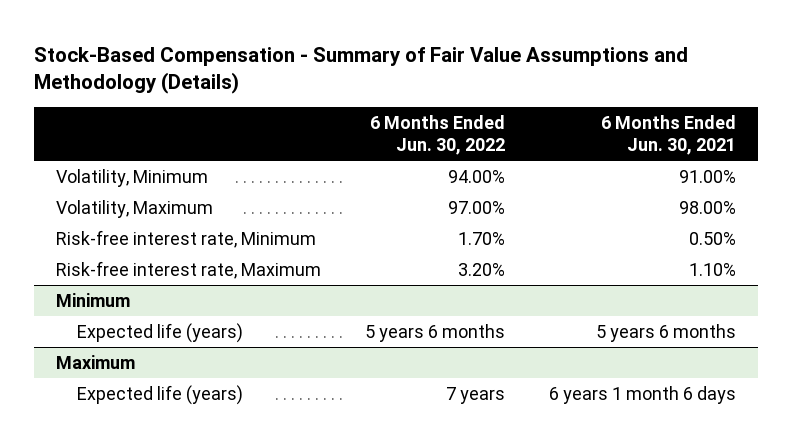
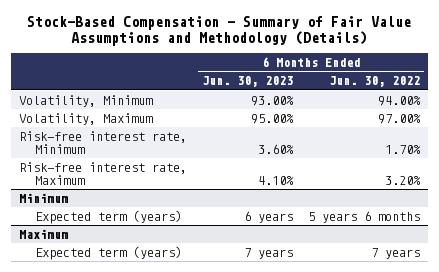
[600,114,736,155] 6 Months Ended Jun. 30, 2021 -> none
none -> [201,76,293,88] Jun. 30, 2023
[77,322,244,343] Expected life (years) -> [34,209,182,224] Expected term (years)
[77,384,244,405] Expected life (years) -> [34,245,182,260] Expected term (years)

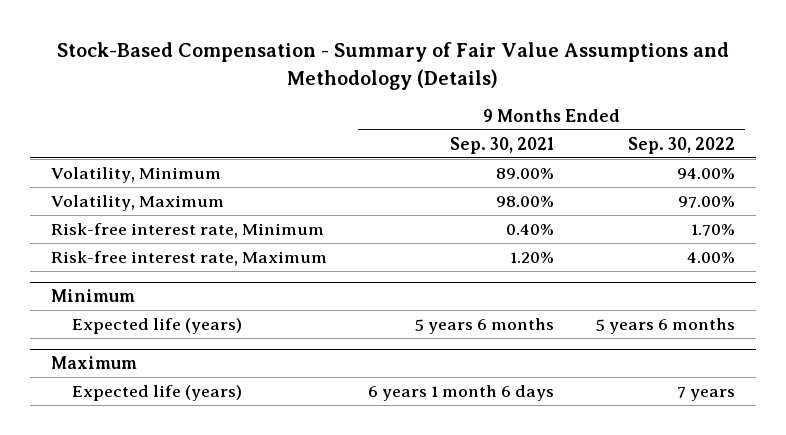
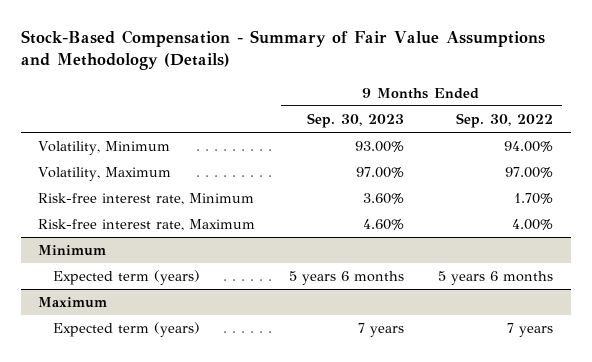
[450,136,555,154] Sep. 30, 2021 -> none
none -> [307,113,405,129] Sep. 30, 2023
[71,317,242,334] Expected life (years) -> [52,270,200,286] Expected term (years)
[71,384,242,401] Expected life (years) -> [52,322,200,338] Expected term (years)

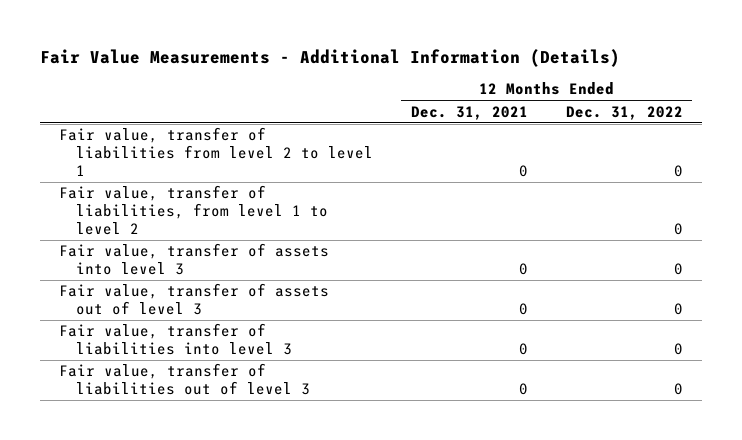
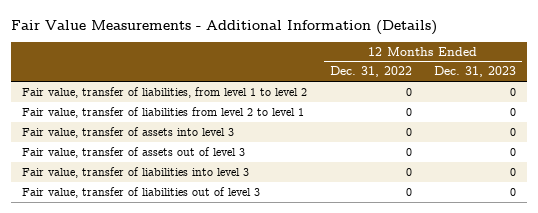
[410,105,528,120] Dec. 31, 2021 -> none
none -> [433,66,516,78] Dec. 31, 2023
[58,127,373,177] Fair value, transfer of liabilities from level 2 to level 1 -> [22,106,305,118] Fair value, transfer of liabilities from level 2 to level 1

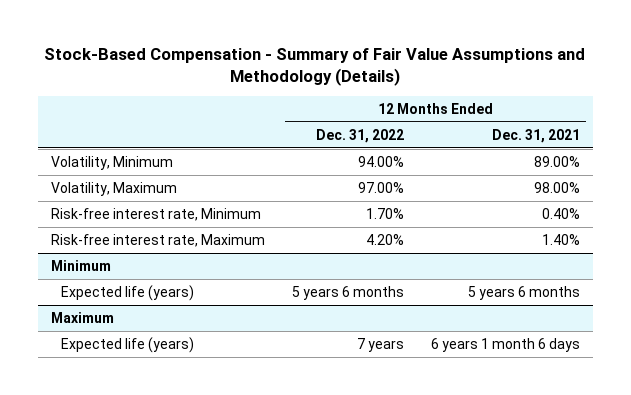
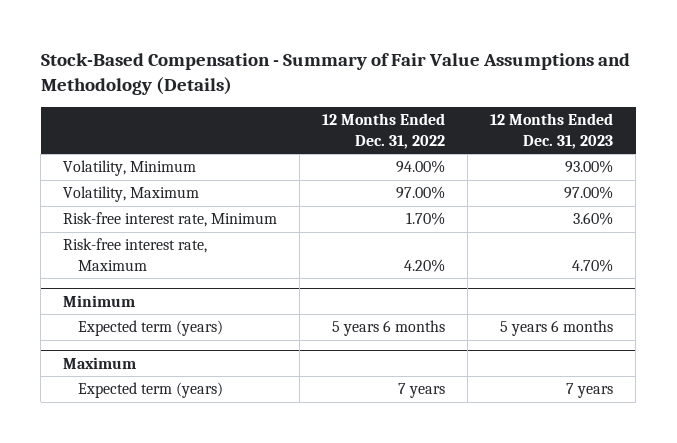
[491,128,580,143] Dec. 31, 2021 -> none
none -> [490,113,614,149] 12 Months Ended Dec. 31, 2023
[61,285,195,302] Expected life (years) -> [77,320,223,337] Expected term (years)
[61,337,195,354] Expected life (years) -> [77,382,223,399] Expected term (years)

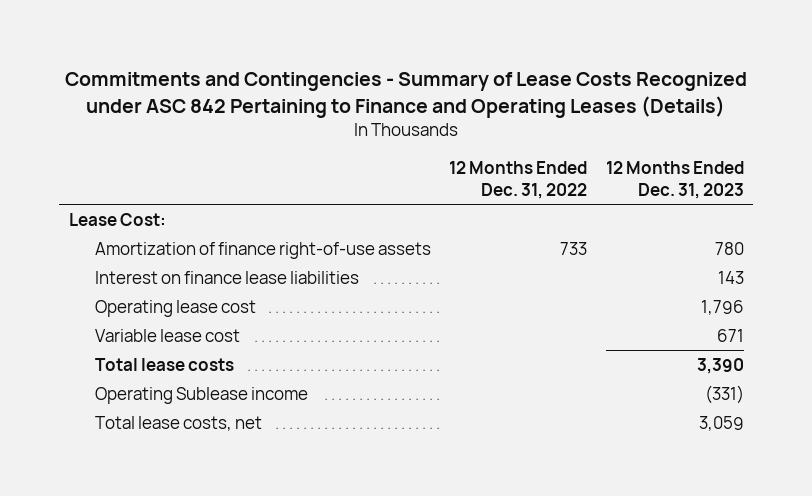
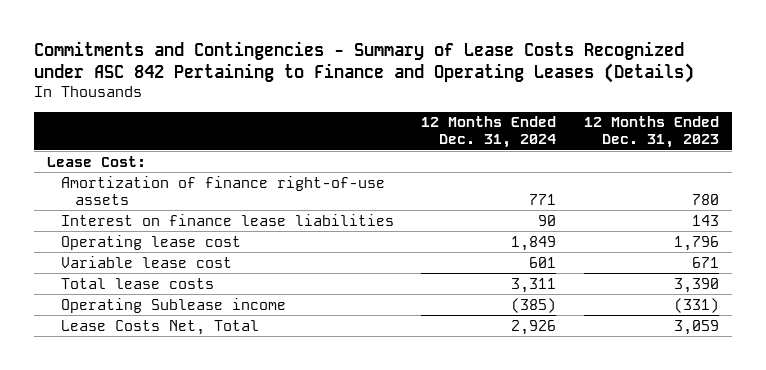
[449,160,588,199] 12 Months Ended Dec. 31, 2022 -> none
none -> [421,116,557,149] 12 Months Ended Dec. 31, 2024
[94,415,262,431] Total lease costs, net -> [61,319,260,335] Lease Costs Net, Total

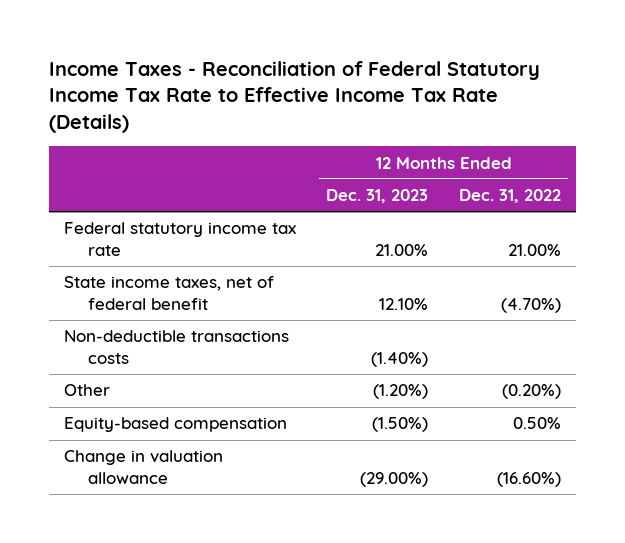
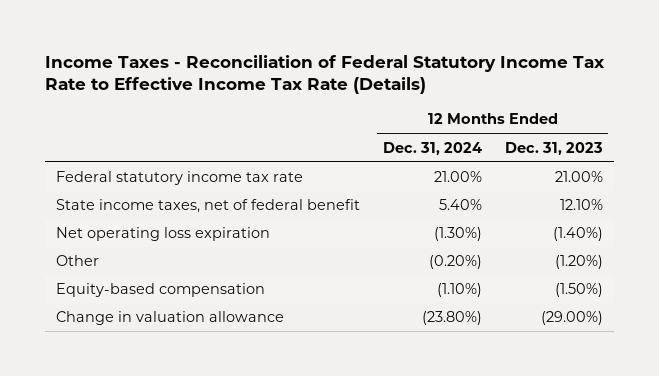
[458,189,561,204] Dec. 31, 2022 -> none
none -> [383,141,483,155] Dec. 31, 2024
[64,330,290,365] Non-deductible transactions costs -> [56,227,271,242] Net operating loss expiration

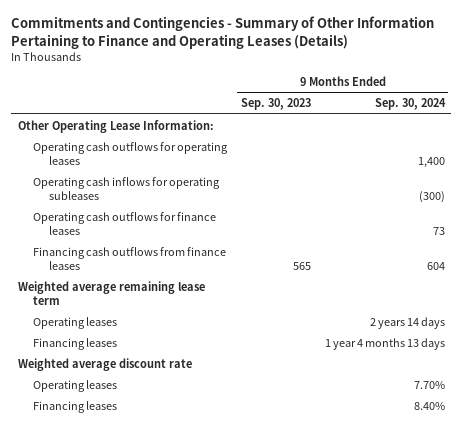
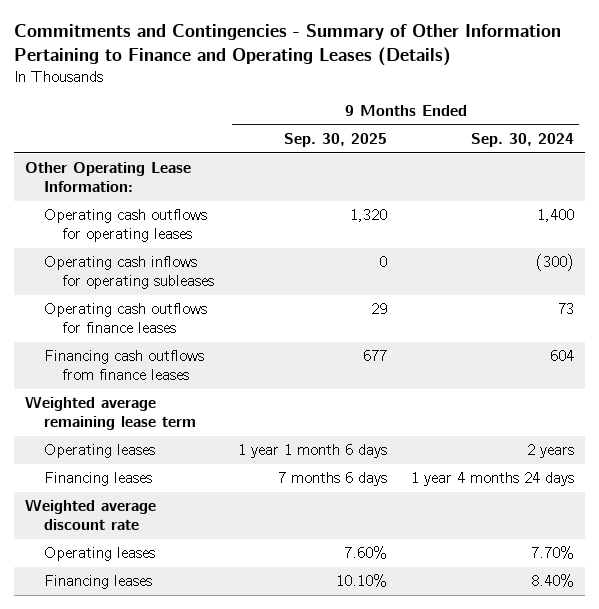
[240,98,311,111] Sep. 30, 2023 -> none
none -> [283,133,387,148] Sep. 30, 2025
[369,316,445,329] 2 years 14 days -> [526,444,574,459] 2 years
[324,337,445,350] 1 year 4 months 13 days -> [410,472,574,487] 1 year 4 months 24 days

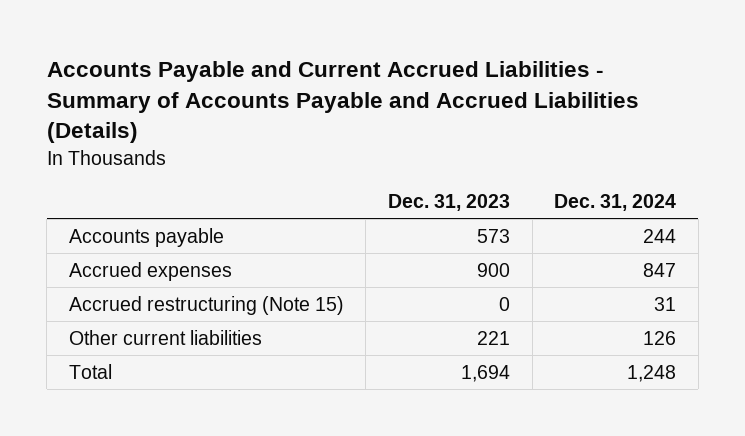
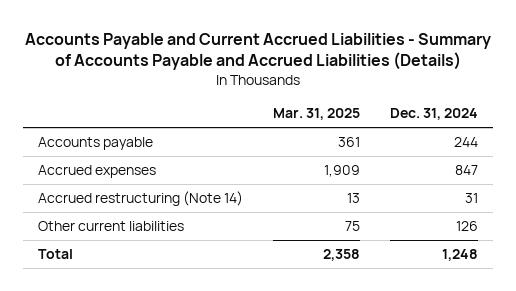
[387,194,510,212] Dec. 31, 2023 -> none
none -> [272,108,360,121] Mar. 31, 2025
[68,295,344,315] Accrued restructuring (Note 15) -> [37,190,243,206] Accrued restructuring (Note 14)

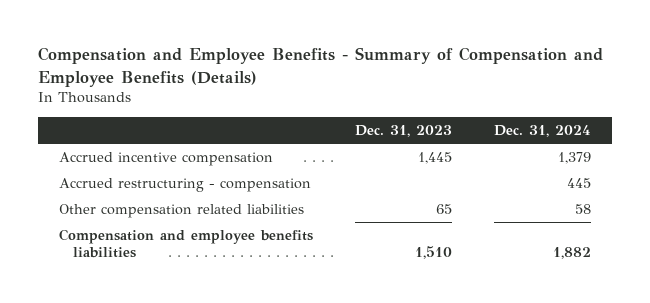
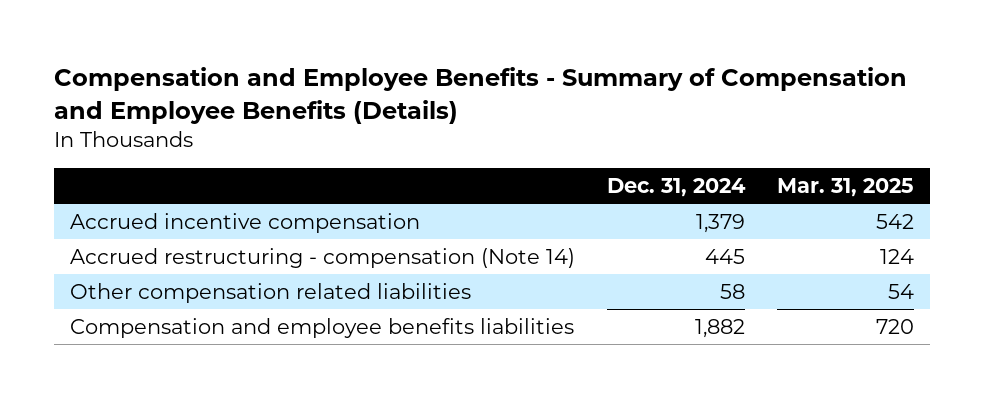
[354,124,452,137] Dec. 31, 2023 -> none
none -> [776,177,914,197] Mar. 31, 2025
[59,178,312,193] Accrued restructuring - compensation -> [69,247,575,268] Accrued restructuring - compensation (Note 14)

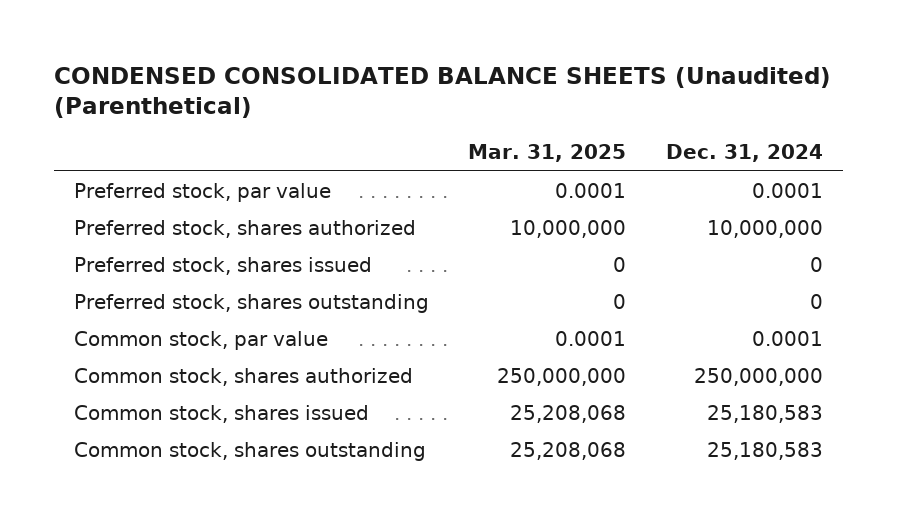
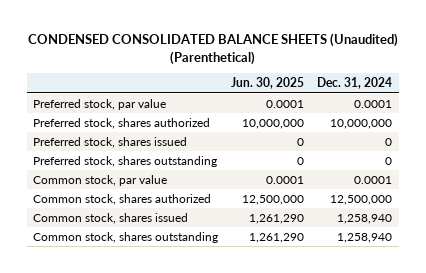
[468,144,627,163] Mar. 31, 2025 -> none
none -> [231,77,305,90] Jun. 30, 2025
[694,367,824,386] 250,000,000 -> [330,194,393,205] 12,500,000
[707,404,824,423] 25,180,583 -> [337,213,393,224] 1,258,940
[707,441,824,460] 25,180,583 -> [337,232,393,243] 1,258,940

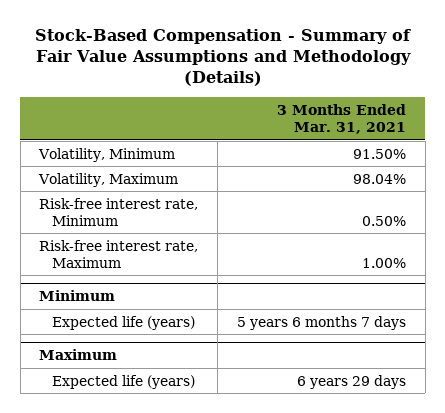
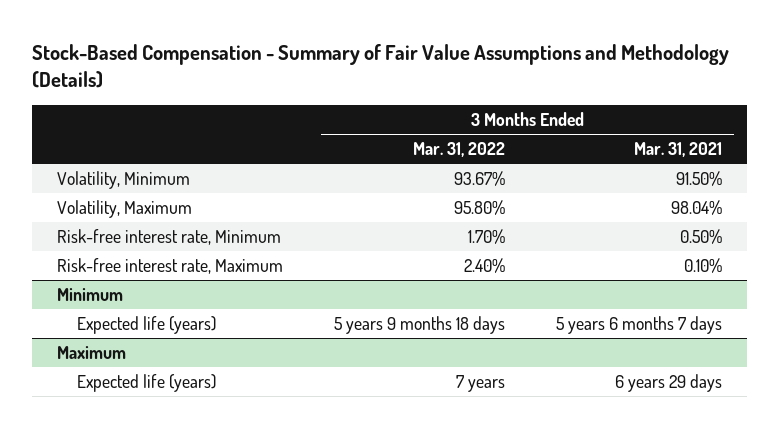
none -> [412,142,505,158] Mar. 31, 2022
[362,257,407,268] 1.00% -> [683,258,722,274] 0.10%

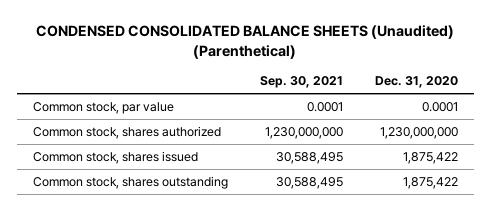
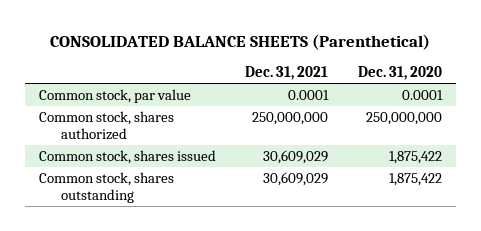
[36,25,455,59] CONDENSED CONSOLIDATED BALANCE SHEETS (Unaudited) (Parenthetical) -> [50,33,431,50] CONSOLIDATED BALANCE SHEETS (Parenthetical)
[259,76,343,89] Sep. 30, 2021 -> none
none -> [245,66,329,81] Dec. 31, 2021
[379,126,458,139] 1,230,000,000 -> [365,111,442,125] 250,000,000

